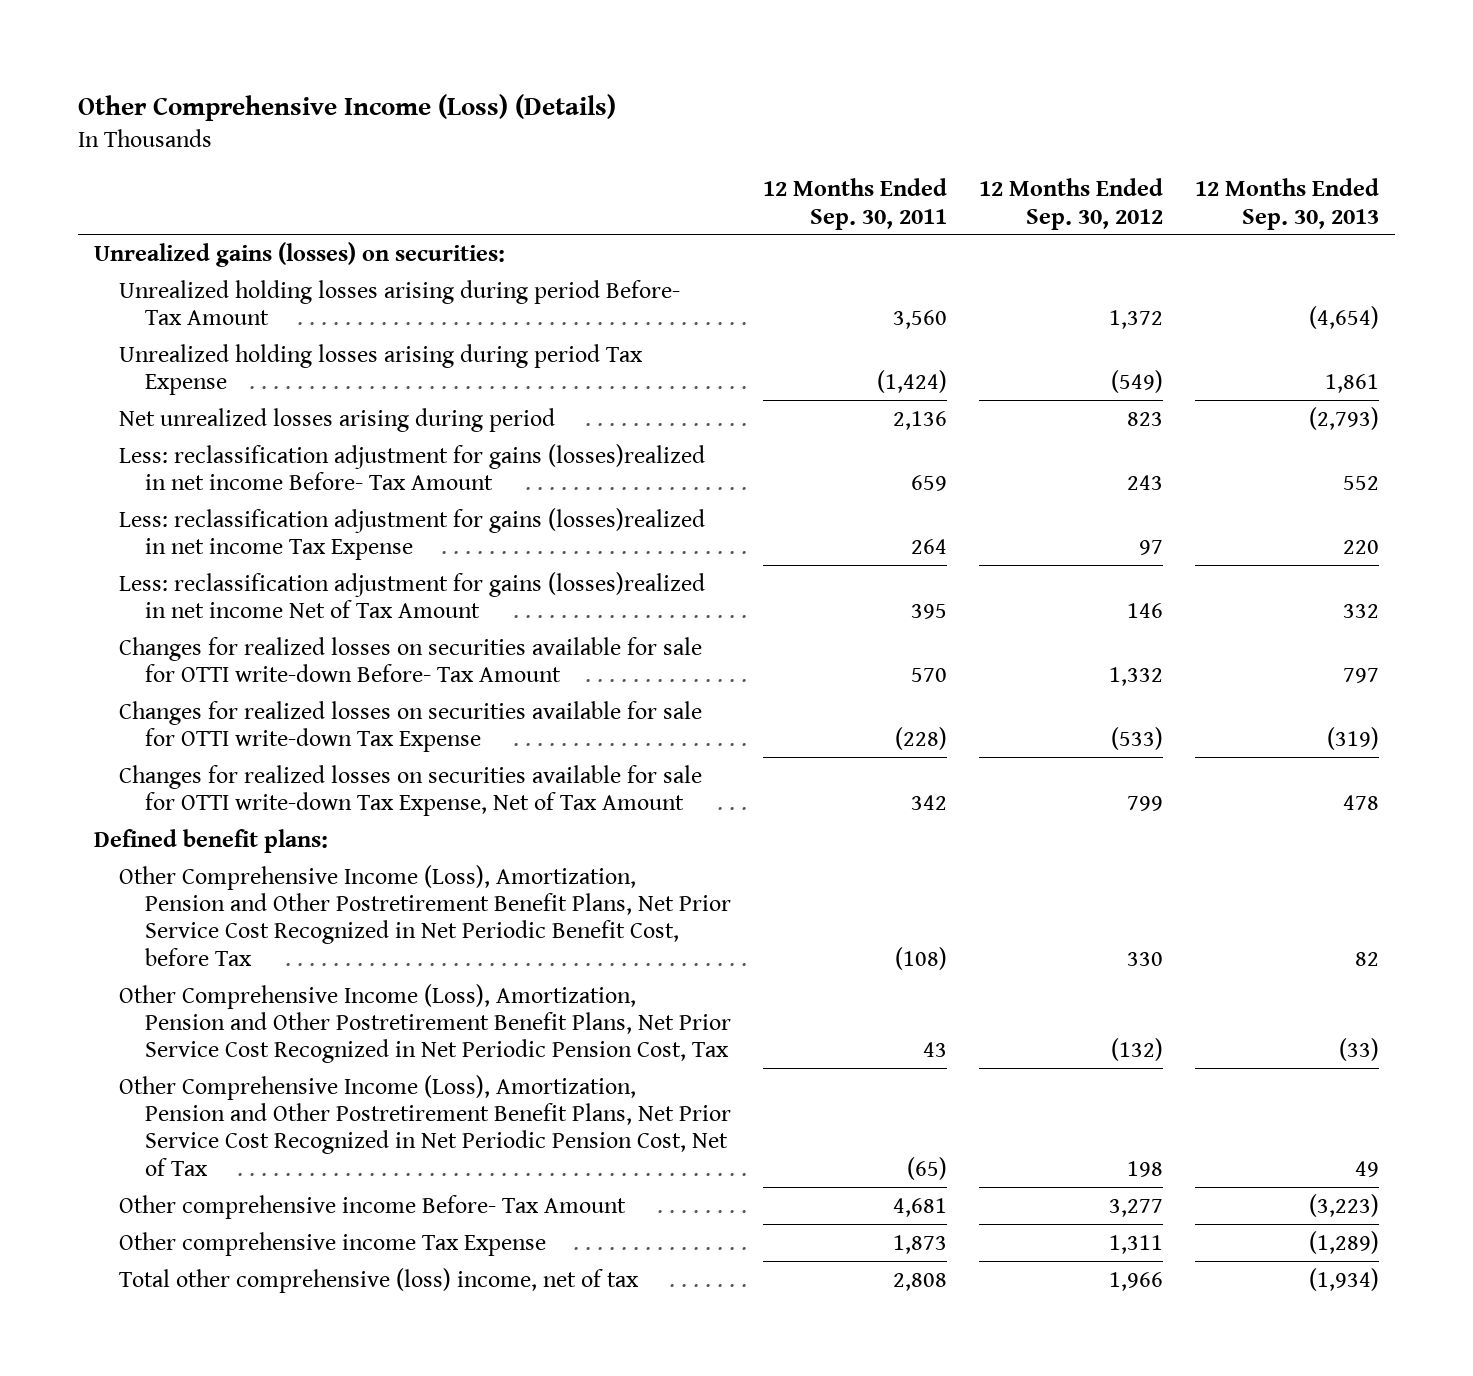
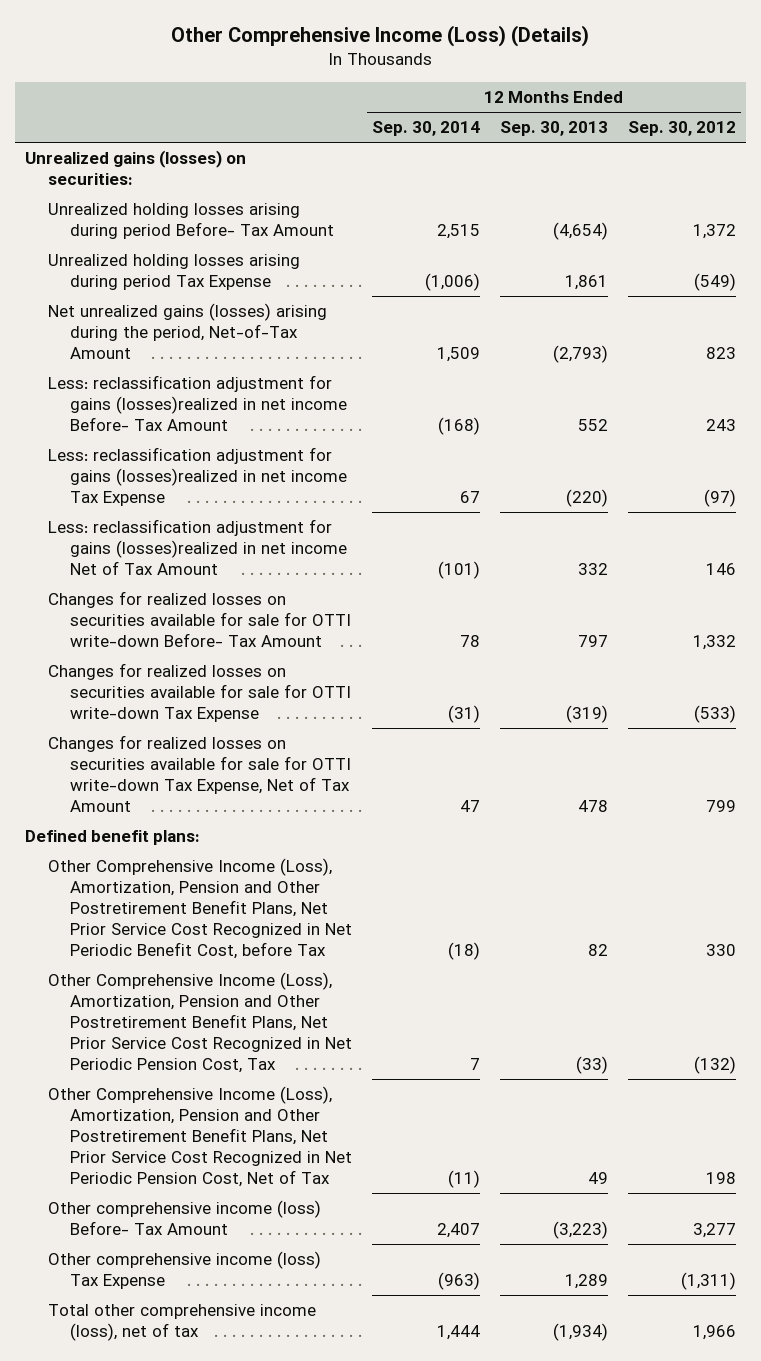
[762,178,947,230] 12 Months Ended Sep. 30, 2011 -> none
none -> [372,121,481,137] Sep. 30, 2014
[119,407,556,432] Net unrealized losses arising during period -> [47,303,327,360] Net unrealized gains (losses) arising during the period, Net-of-Tax Amount
[1138,539,1163,555] 97 -> [703,489,736,508] (97)
[1342,539,1379,554] 220 -> [565,489,608,508] (220)
[119,1194,627,1219] Other comprehensive income Before- Tax Amount -> [47,1200,321,1236] Other comprehensive income (loss) Before- Tax Amount
[119,1231,547,1256] Other comprehensive income Tax Expense -> [47,1251,321,1290] Other comprehensive income (loss) Tax Expense
[1108,1234,1163,1254] 1,311 -> [680,1272,736,1291] (1,311)
[1308,1230,1379,1254] (1,289) -> [564,1274,608,1290] 1,289
[119,1267,640,1293] Total other comprehensive (loss) income, net of tax -> [47,1304,316,1342] Total other comprehensive income (loss), net of tax

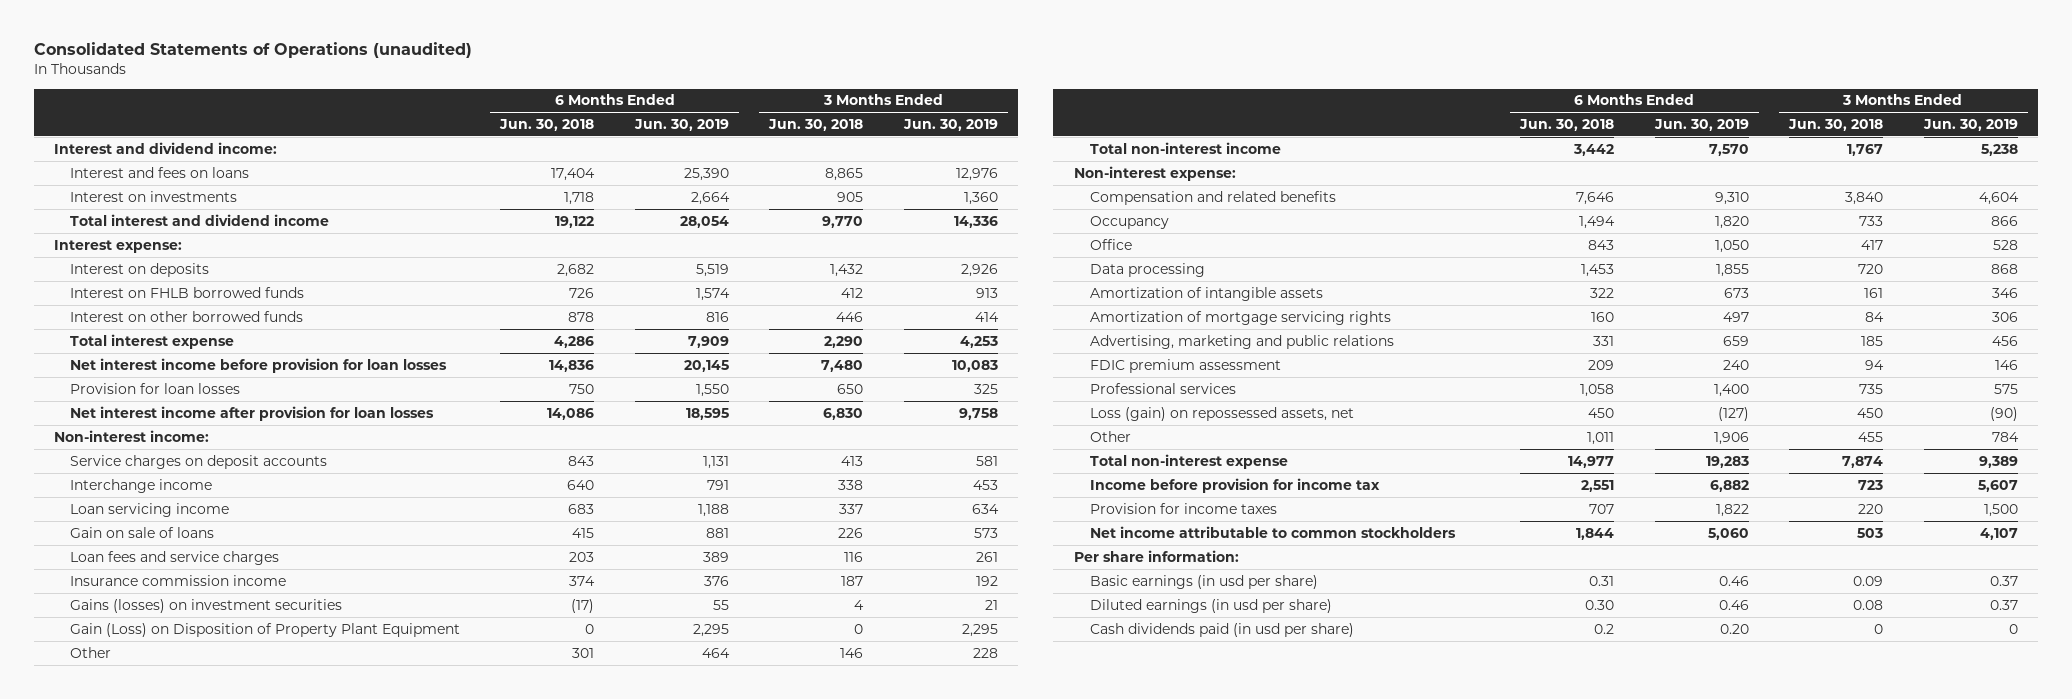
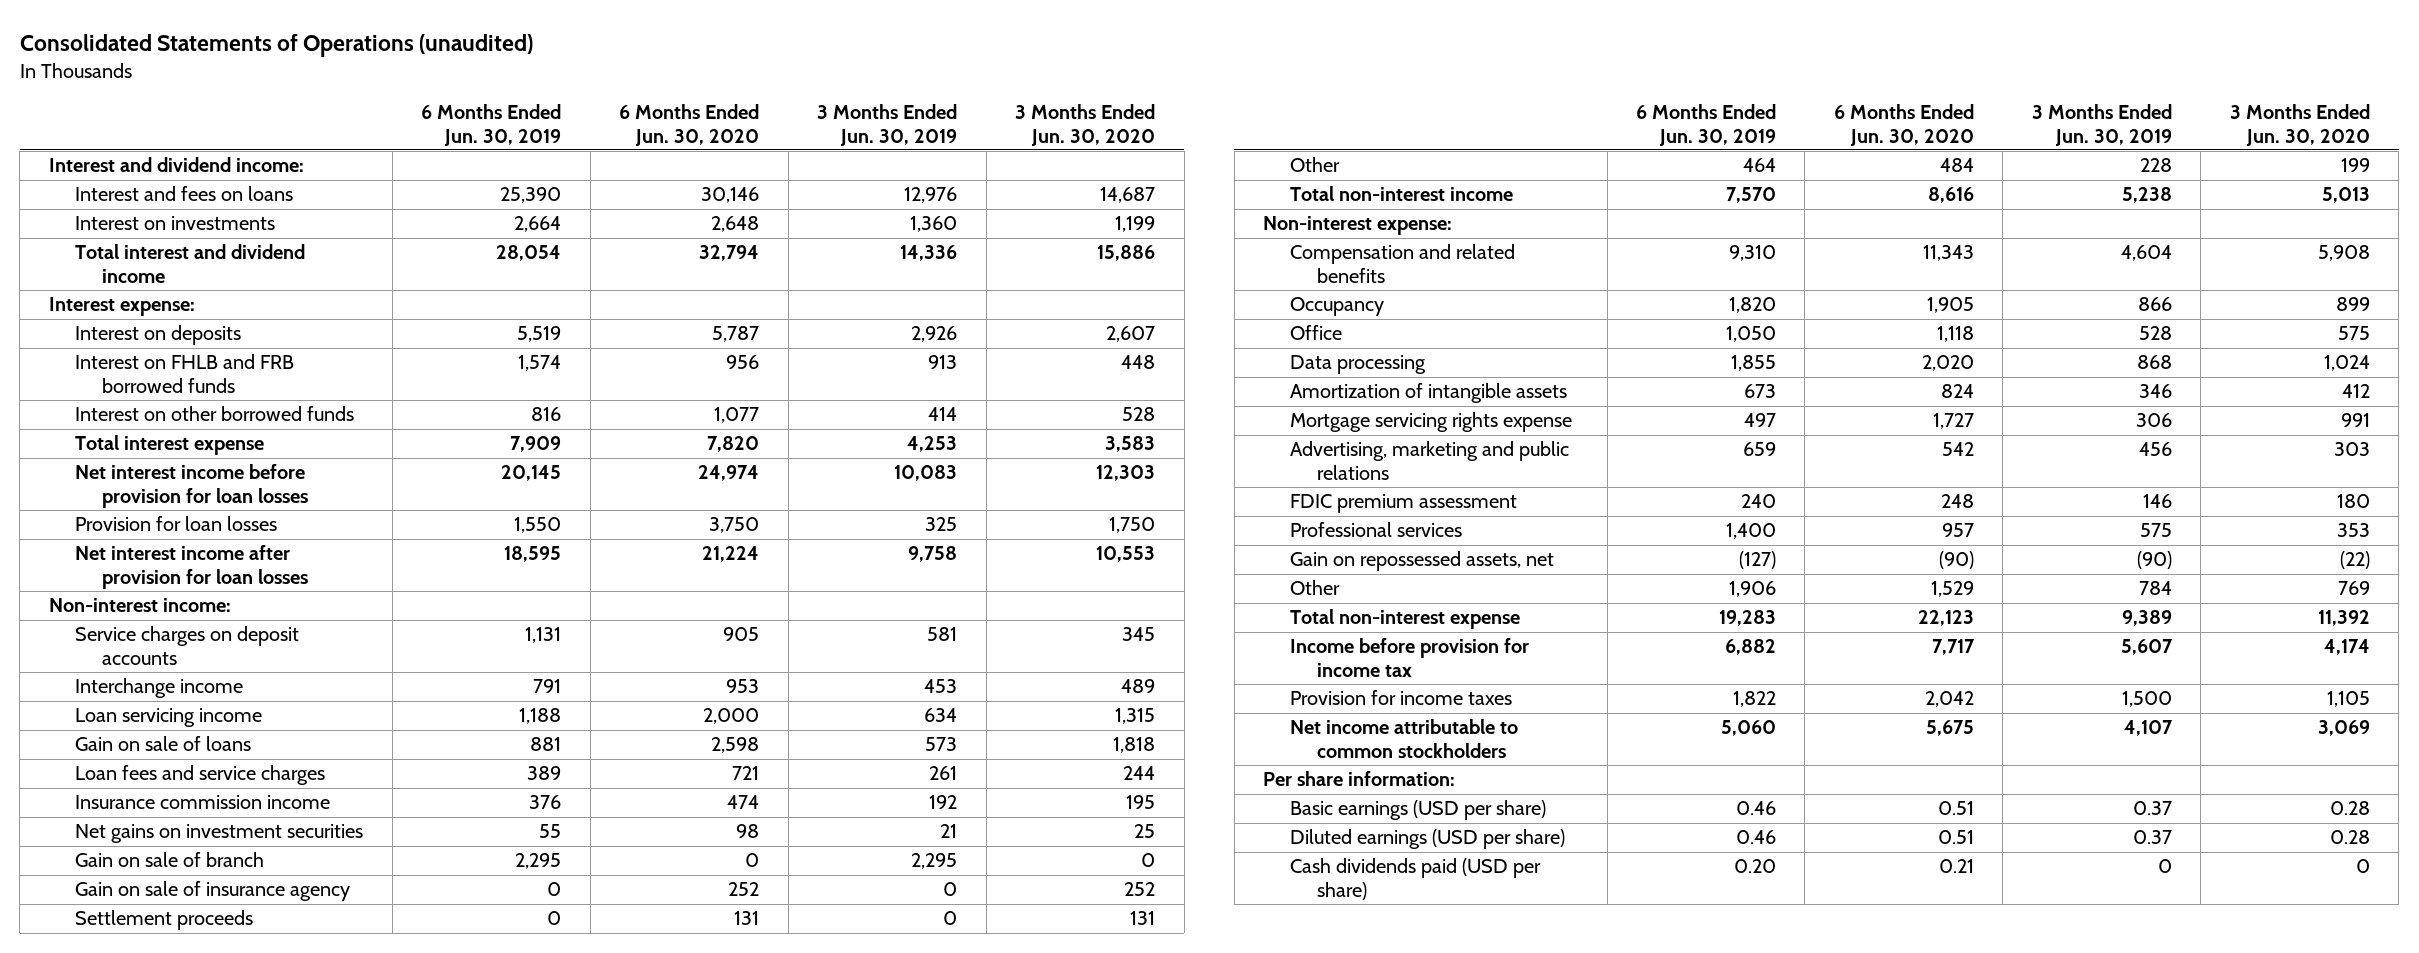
[499,118,595,131] Jun. 30, 2018 -> none
[768,118,864,131] Jun. 30, 2018 -> none
none -> [619,104,760,146] 6 Months Ended Jun. 30, 2020
none -> [1015,104,1156,146] 3 Months Ended Jun. 30, 2020
[69,286,304,298] Interest on FHLB borrowed funds -> [75,354,295,393] Interest on FHLB and FRB borrowed funds
[69,598,342,613] Gains (losses) on investment securities -> [75,824,364,844] Net gains on investment securities
[69,622,460,637] Gain (Loss) on Disposition of Property Plant Equipment -> [75,852,265,868] Gain on sale of branch
none -> [75,881,351,902] Gain on sale of insurance agency
none -> [75,910,254,931] Settlement proceeds
[1089,310,1391,325] Amortization of mortgage servicing rights -> [1290,412,1573,433] Mortgage servicing rights expense
[1089,406,1354,421] Loss (gain) on repossessed assets, net -> [1290,551,1555,572] Gain on repossessed assets, net
[1089,574,1318,589] Basic earnings (in usd per share) -> [1290,800,1547,821] Basic earnings (USD per share)
[1089,598,1332,613] Diluted earnings (in usd per share) -> [1290,829,1566,850] Diluted earnings (USD per share)
[1089,622,1354,637] Cash dividends paid (in usd per share) -> [1290,858,1542,900] Cash dividends paid (USD per share)

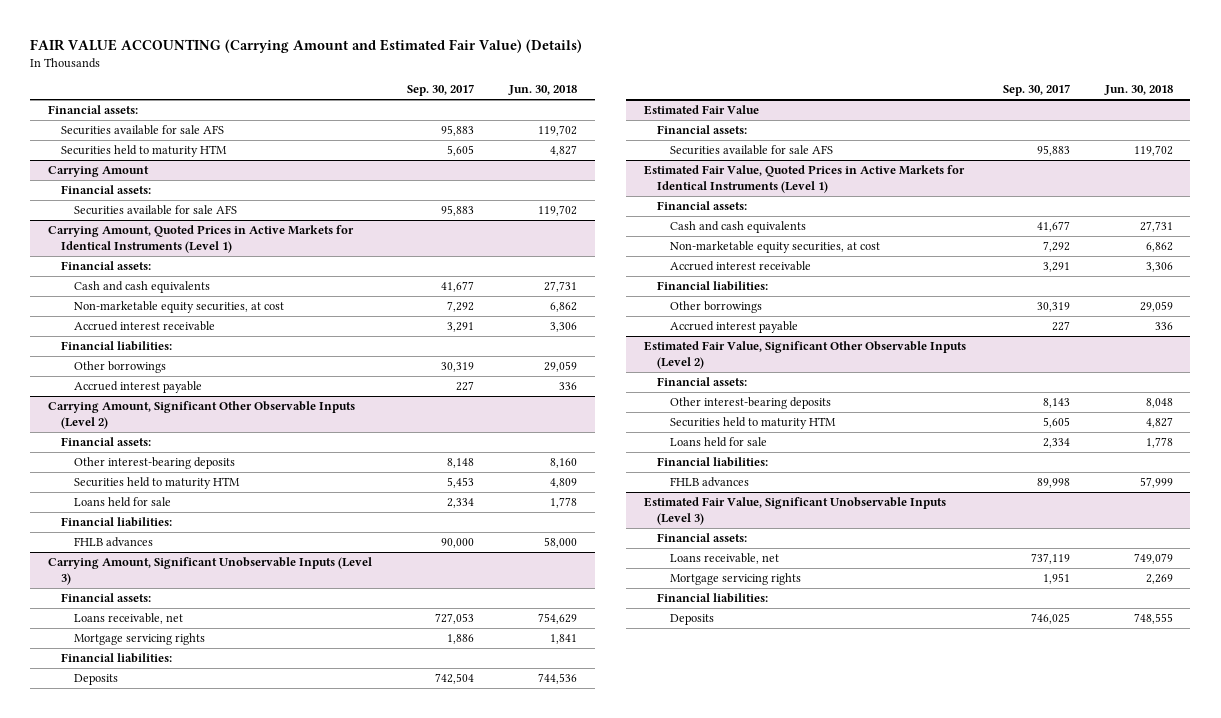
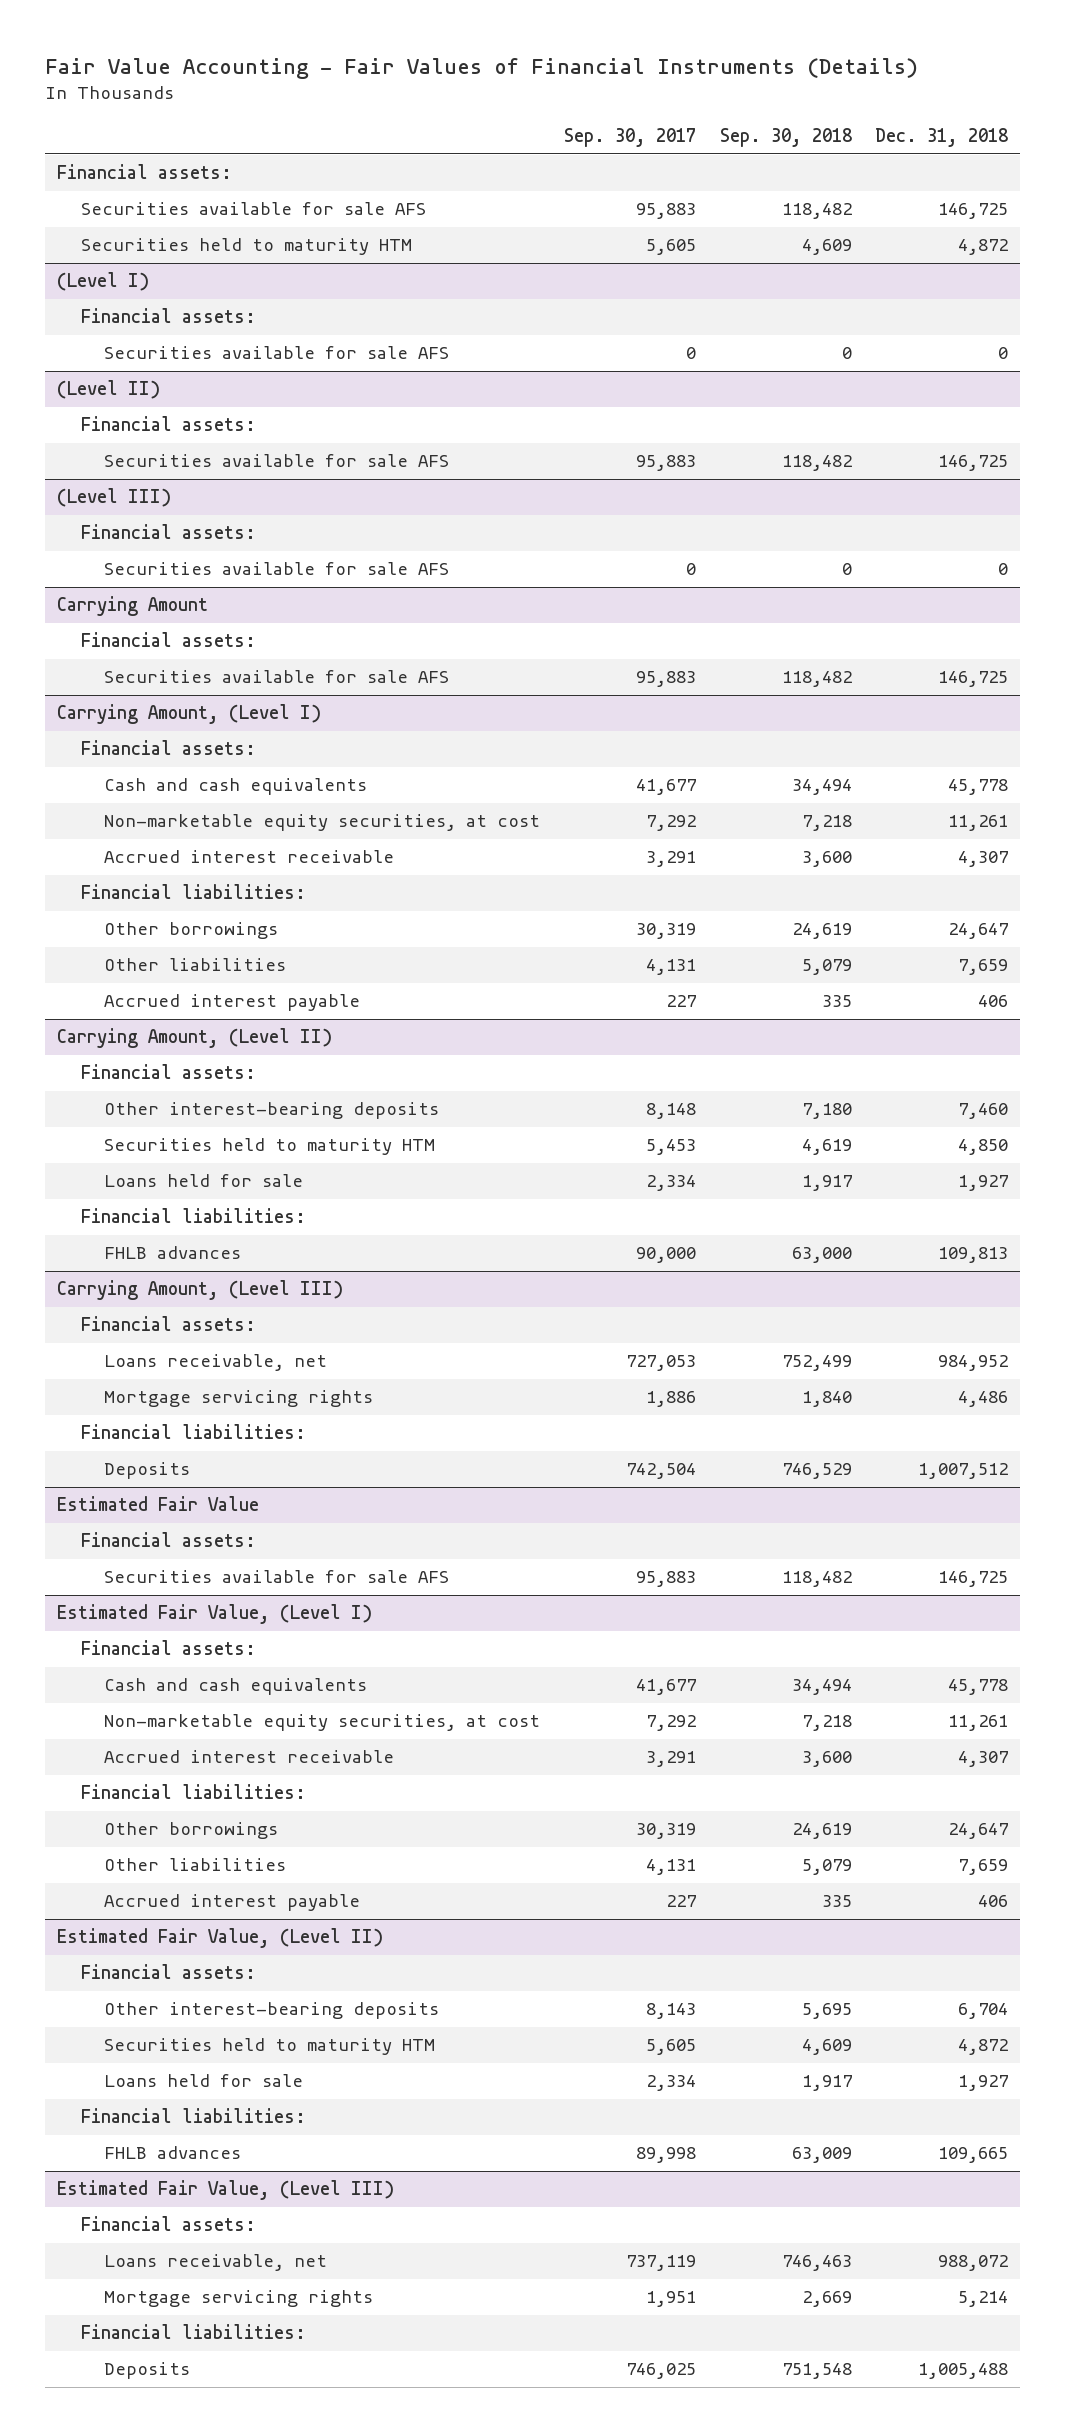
[30,38,583,53] FAIR VALUE ACCOUNTING (Carrying Amount and Estimated Fair Value) (Details) -> [45,58,919,80] Fair Value Accounting - Fair Values of Financial Instruments (Details)
[507,85,577,96] Jun. 30, 2018 -> none
none -> [719,128,852,148] Sep. 30, 2018
none -> [875,128,1009,148] Dec. 31, 2018
none -> [57,272,150,292] (Level I)
none -> [80,308,256,324] Financial assets:
none -> [103,346,449,360] Securities available for sale AFS
none -> [57,380,161,400] (Level II)
none -> [80,416,256,432] Financial assets:
none -> [103,454,449,468] Securities available for sale AFS
none -> [57,488,172,508] (Level III)
none -> [80,524,256,540] Financial assets:
none -> [103,562,449,576] Securities available for sale AFS
[47,225,354,254] Carrying Amount, Quoted Prices in Active Markets for Identical Instruments (Level 1) -> none
none -> [57,704,322,725] Carrying Amount, (Level I)
none -> [103,958,286,972] Other liabilities
[47,401,355,430] Carrying Amount, Significant Other Observable Inputs (Level 2) -> none
none -> [57,1028,333,1049] Carrying Amount, (Level II)
[47,557,372,586] Carrying Amount, Significant Unobservable Inputs (Level 3) -> none
none -> [57,1280,344,1301] Carrying Amount, (Level III)
[643,165,965,194] Estimated Fair Value, Quoted Prices in Active Markets for Identical Instruments (Level 1) -> none
none -> [57,1604,373,1625] Estimated Fair Value, (Level I)
none -> [103,1858,286,1872] Other liabilities
[643,341,966,370] Estimated Fair Value, Significant Other Observable Inputs (Level 2) -> none
none -> [57,1928,384,1949] Estimated Fair Value, (Level II)
[643,497,946,526] Estimated Fair Value, Significant Unobservable Inputs (Level 3) -> none
none -> [57,2180,395,2201] Estimated Fair Value, (Level III)

